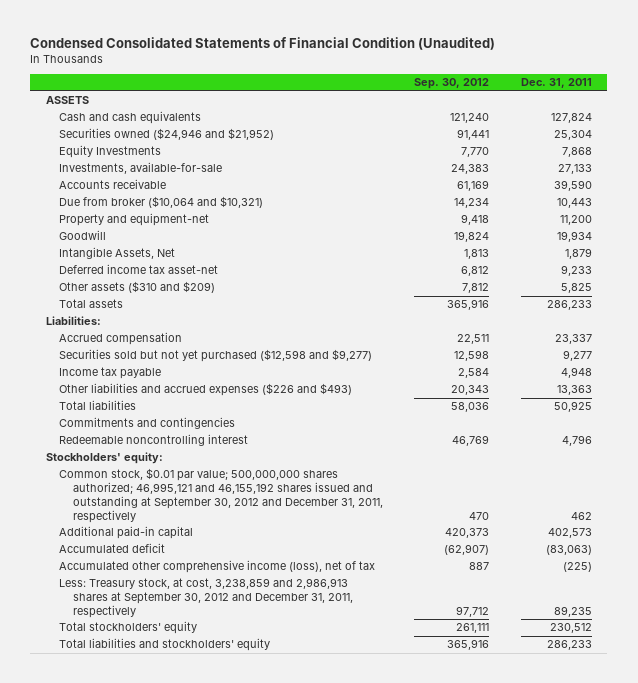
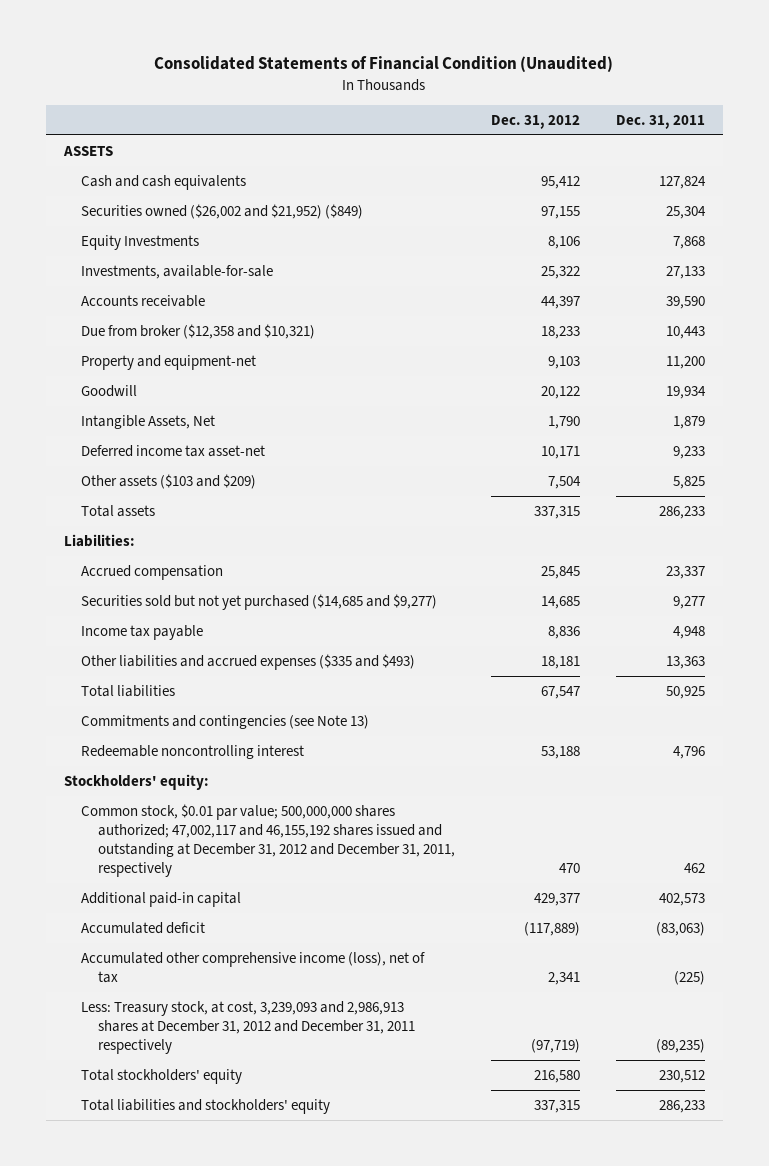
[30,36,496,50] Condensed Consolidated Statements of Financial Condition (Unaudited) -> [154,56,614,73] Consolidated Statements of Financial Condition (Unaudited)
[414,78,490,90] Sep. 30, 2012 -> none
none -> [490,114,580,129] Dec. 31, 2012
[59,128,275,141] Securities owned ($24,946 and $21,952) -> [81,203,364,219] Securities owned ($26,002 and $21,952) ($849)
[59,196,264,209] Due from broker ($10,064 and $10,321) -> [81,323,316,339] Due from broker ($12,358 and $10,321)
[59,281,216,294] Other assets ($310 and $209) -> [81,473,257,489] Other assets ($103 and $209)
[59,349,373,363] Securities sold but not yet purchased ($12,598 and $9,277) -> [81,593,438,610] Securities sold but not yet purchased ($14,685 and $9,277)
[59,383,353,397] Other liabilities and accrued expenses ($226 and $493) -> [81,653,416,670] Other liabilities and accrued expenses ($335 and $493)
[59,417,236,430] Commitments and contingencies -> [81,714,370,729] Commitments and contingencies (see Note 13)
[59,468,383,523] Common stock, $0.01 par value; 500,000,000 shares authorized; 46,995,121 and 46,155,192 shares issued and outstanding at September 30, 2012 and December 31, 2011, respectively -> [81,803,456,877] Common stock, $0.01 par value; 500,000,000 shares authorized; 47,002,117 and 46,155,192 shares issued and outstanding at December 31, 2012 and December 31, 2011, respectively
[59,578,353,618] Less: Treasury stock, at cost, 3,238,859 and 2,986,913 shares at September 30, 2012 and December 31, 2011, respectively -> [81,1000,416,1054] Less: Treasury stock, at cost, 3,239,093 and 2,986,913 shares at December 31, 2012 and December 31, 2011 respectively
[553,605,592,617] 89,235 -> [655,1038,705,1053] (89,235)

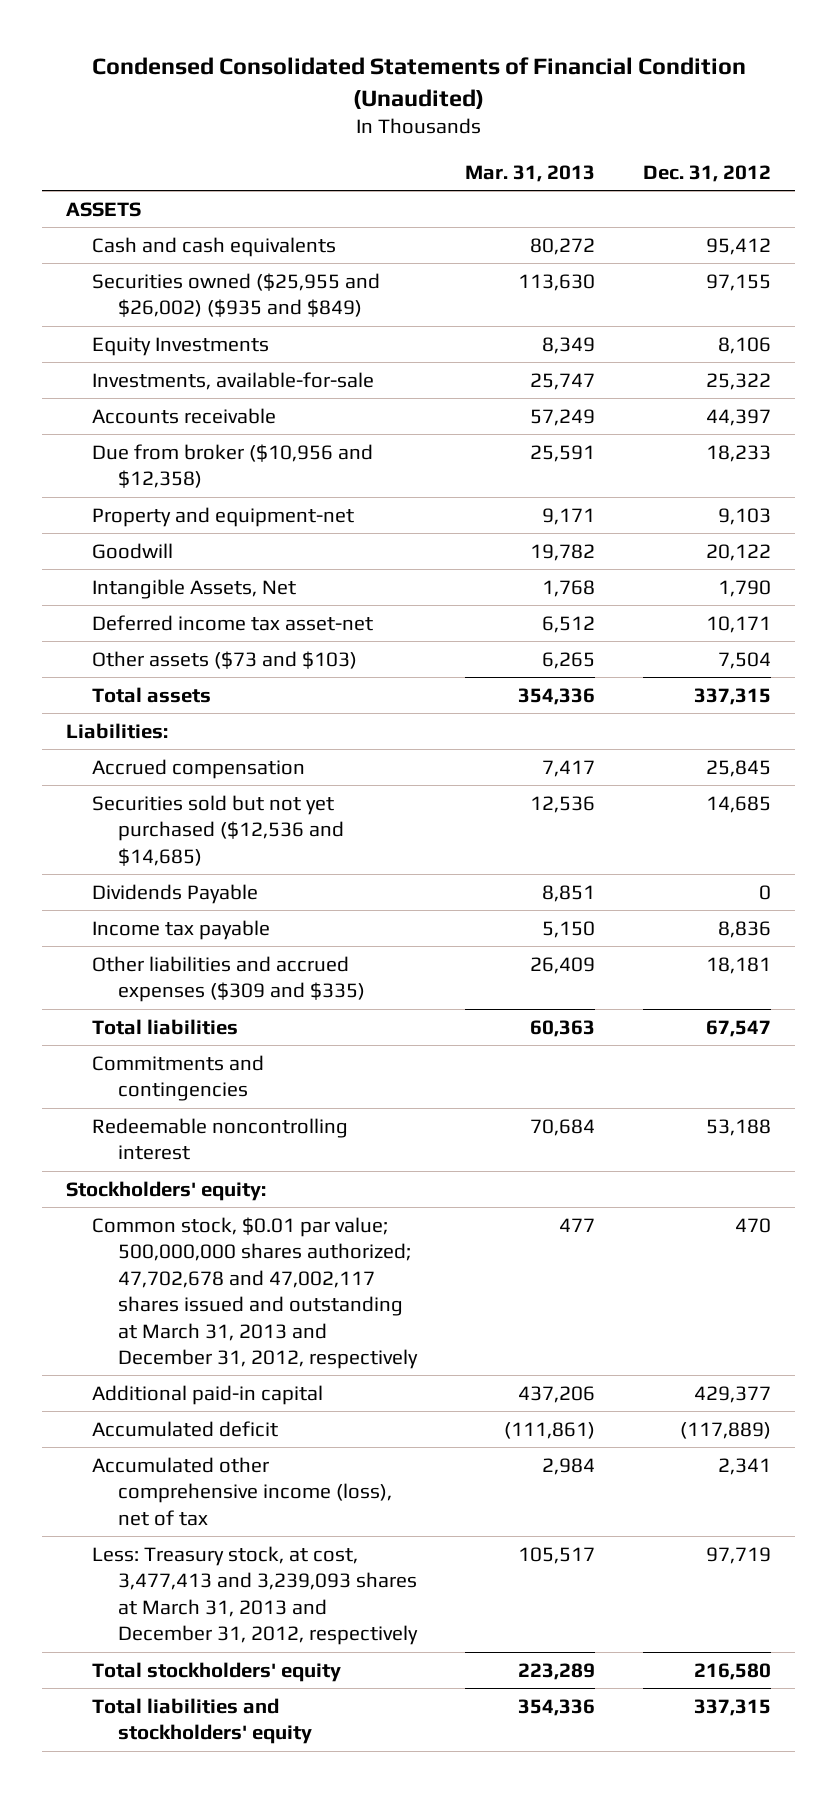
[154,56,614,73] Consolidated Statements of Financial Condition (Unaudited) -> [91,56,746,109] Condensed Consolidated Statements of Financial Condition (Unaudited)
[615,114,705,129] Dec. 31, 2011 -> none
none -> [465,164,596,182] Mar. 31, 2013
[81,203,364,219] Securities owned ($26,002 and $21,952) ($849) -> [92,272,381,318] Securities owned ($25,955 and $26,002) ($935 and $849)
[81,323,316,339] Due from broker ($12,358 and $10,321) -> [92,443,374,489] Due from broker ($10,956 and $12,358)
[81,473,257,489] Other assets ($103 and $209) -> [92,650,358,669] Other assets ($73 and $103)
[81,593,438,610] Securities sold but not yet purchased ($14,685 and $9,277) -> [92,794,345,866] Securities sold but not yet purchased ($12,536 and $14,685)
none -> [92,883,259,904] Dividends Payable
[81,653,416,670] Other liabilities and accrued expenses ($335 and $493) -> [92,955,366,1003] Other liabilities and accrued expenses ($309 and $335)
[81,714,370,729] Commitments and contingencies (see Note 13) -> [92,1054,265,1102] Commitments and contingencies
[81,803,456,877] Common stock, $0.01 par value; 500,000,000 shares authorized; 47,002,117 and 46,155,192 shares issued and outstanding at December 31, 2012 and December 31, 2011, respectively -> [92,1216,419,1369] Common stock, $0.01 par value; 500,000,000 shares authorized; 47,702,678 and 47,002,117 shares issued and outstanding at March 31, 2013 and December 31, 2012, respectively
[81,1000,416,1054] Less: Treasury stock, at cost, 3,239,093 and 2,986,913 shares at December 31, 2012 and December 31, 2011 respectively -> [92,1545,419,1646] Less: Treasury stock, at cost, 3,477,413 and 3,239,093 shares at March 31, 2013 and December 31, 2012, respectively
[530,1038,580,1053] (97,719) -> [706,1546,772,1564] 97,719

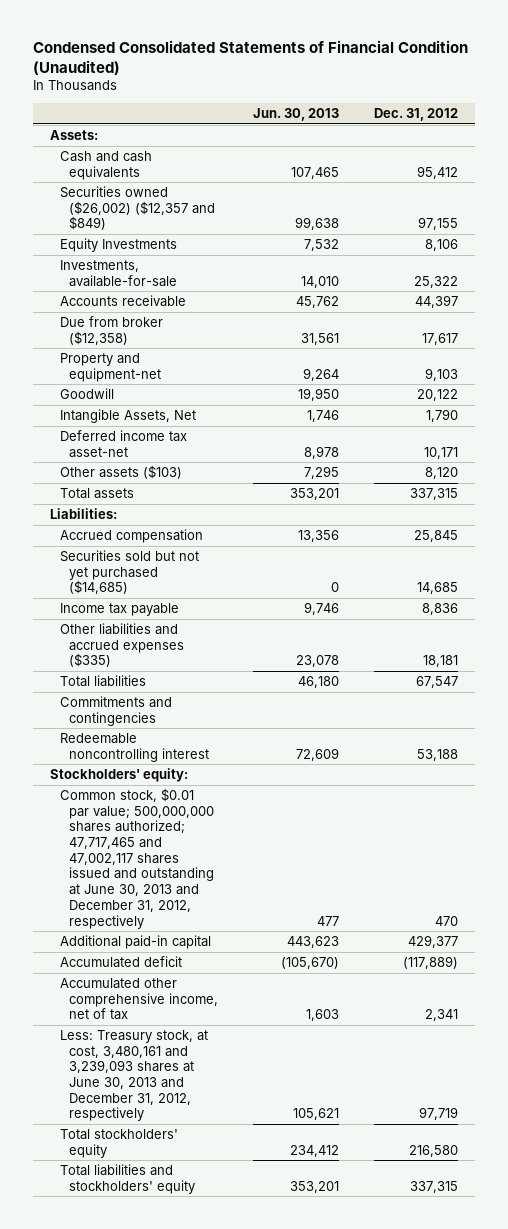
[465,164,596,182] Mar. 31, 2013 -> none
none -> [253,107,340,121] Jun. 30, 2013
[65,201,141,217] ASSETS -> [50,129,99,140] Assets:
[92,272,381,318] Securities owned ($25,955 and $26,002) ($935 and $849) -> [59,185,216,231] Securities owned ($26,002) ($12,357 and $849)
[92,443,374,489] Due from broker ($10,956 and $12,358) -> [59,315,163,345] Due from broker ($12,358)
[706,444,772,462] 18,233 -> [421,332,458,345] 17,617
[92,650,358,669] Other assets ($73 and $103) -> [59,464,182,479] Other assets ($103)
[718,651,772,669] 7,504 -> [424,466,458,479] 8,120
[92,883,259,904] Dividends Payable -> none
[92,794,345,866] Securities sold but not yet purchased ($12,536 and $14,685) -> [59,549,199,595] Securities sold but not yet purchased ($14,685)
[92,955,366,1003] Other liabilities and accrued expenses ($309 and $335) -> [59,622,185,668] Other liabilities and accrued expenses ($335)
[92,1216,419,1369] Common stock, $0.01 par value; 500,000,000 shares authorized; 47,702,678 and 47,002,117 shares issued and outstanding at March 31, 2013 and December 31, 2012, respectively -> [59,787,215,929] Common stock, $0.01 par value; 500,000,000 shares authorized; 47,717,465 and 47,002,117 shares issued and outstanding at June 30, 2013 and December 31, 2012, respectively
[92,1456,393,1526] Accumulated other comprehensive income (loss), net of tax -> [59,977,219,1021] Accumulated other comprehensive income, net of tax
[92,1545,419,1646] Less: Treasury stock, at cost, 3,477,413 and 3,239,093 shares at March 31, 2013 and December 31, 2012, respectively -> [59,1029,208,1122] Less: Treasury stock, at cost, 3,480,161 and 3,239,093 shares at June 30, 2013 and December 31, 2012, respectively

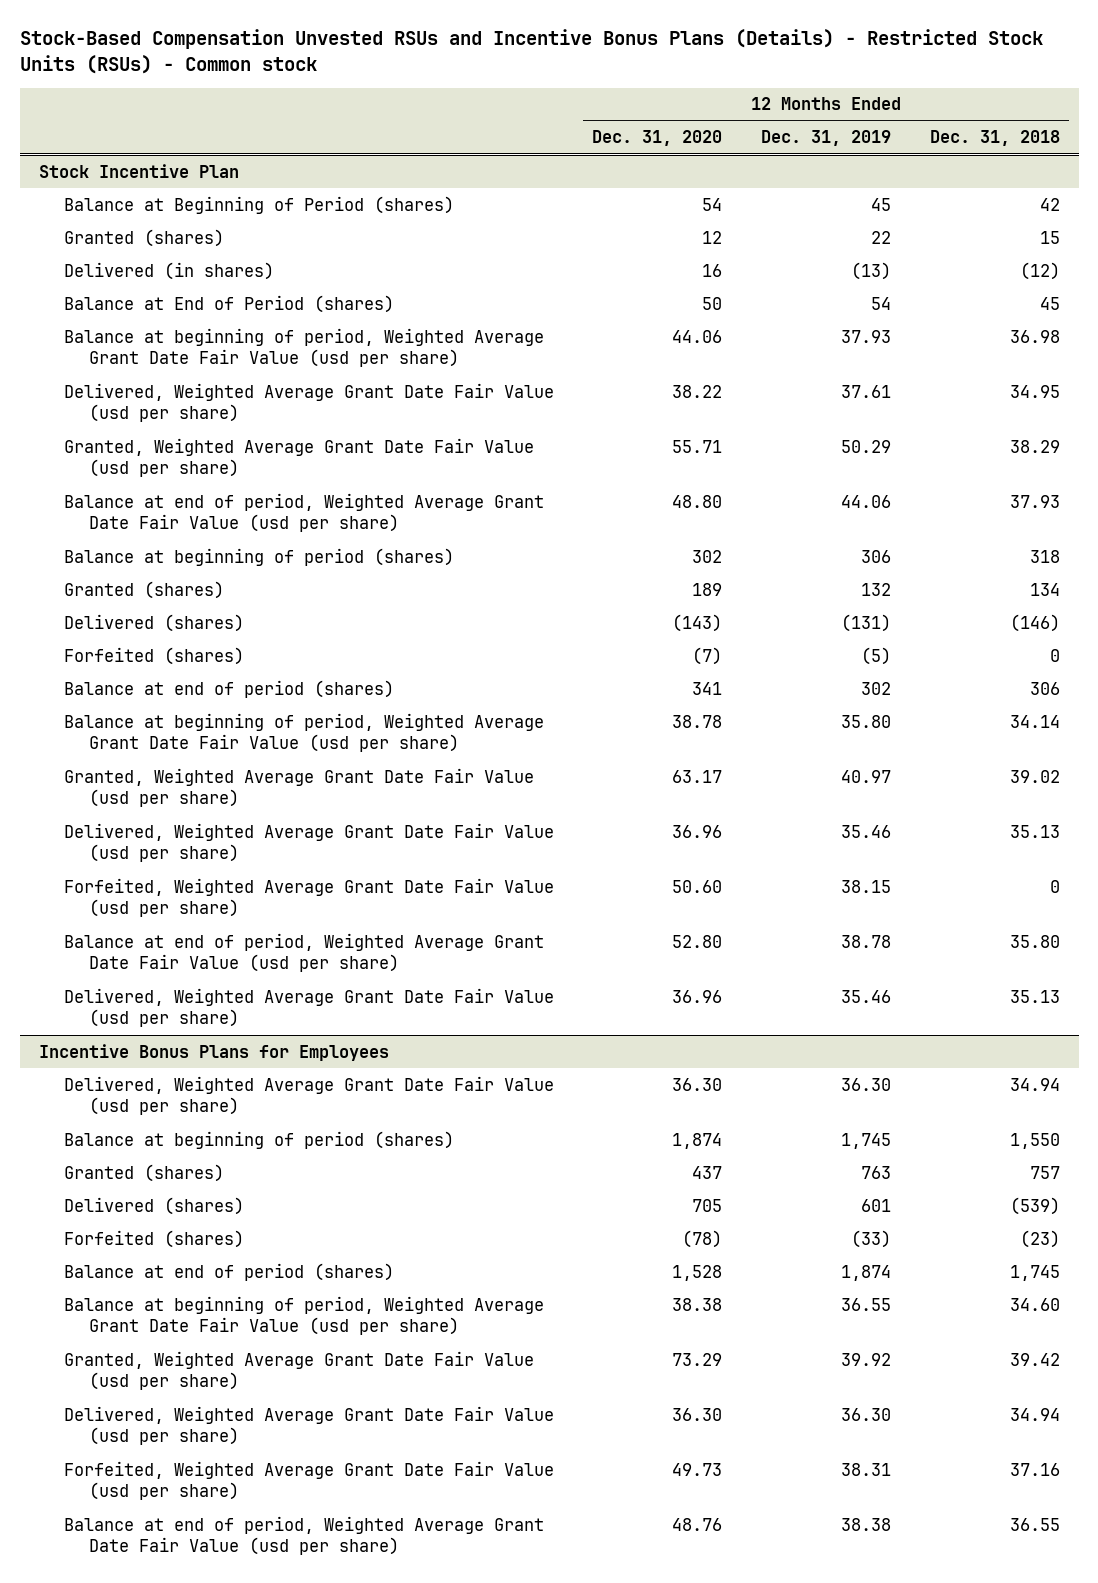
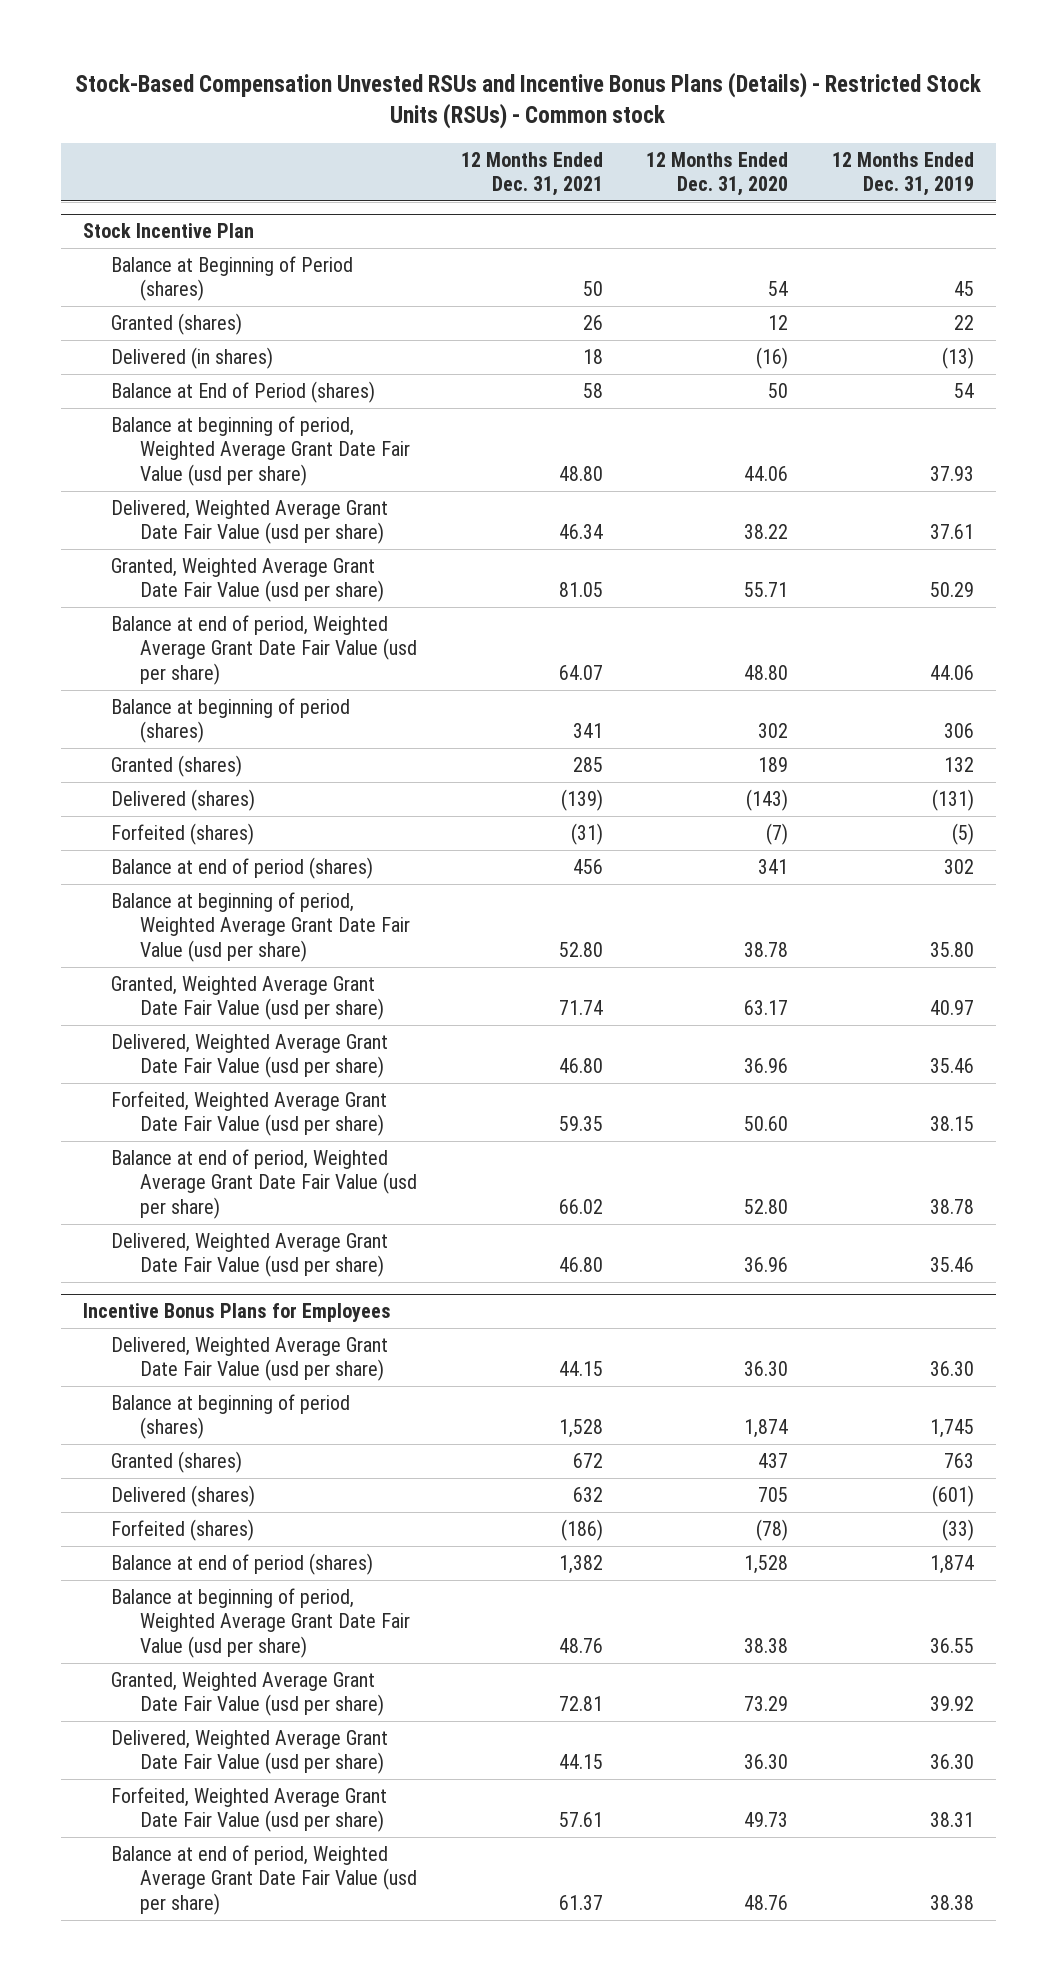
[929,130,1060,147] Dec. 31, 2018 -> none
none -> [460,151,603,197] 12 Months Ended Dec. 31, 2021
[702,263,723,277] 16 -> [756,346,789,369] (16)
[860,1198,891,1212] 601 -> [932,1484,975,1507] (601)

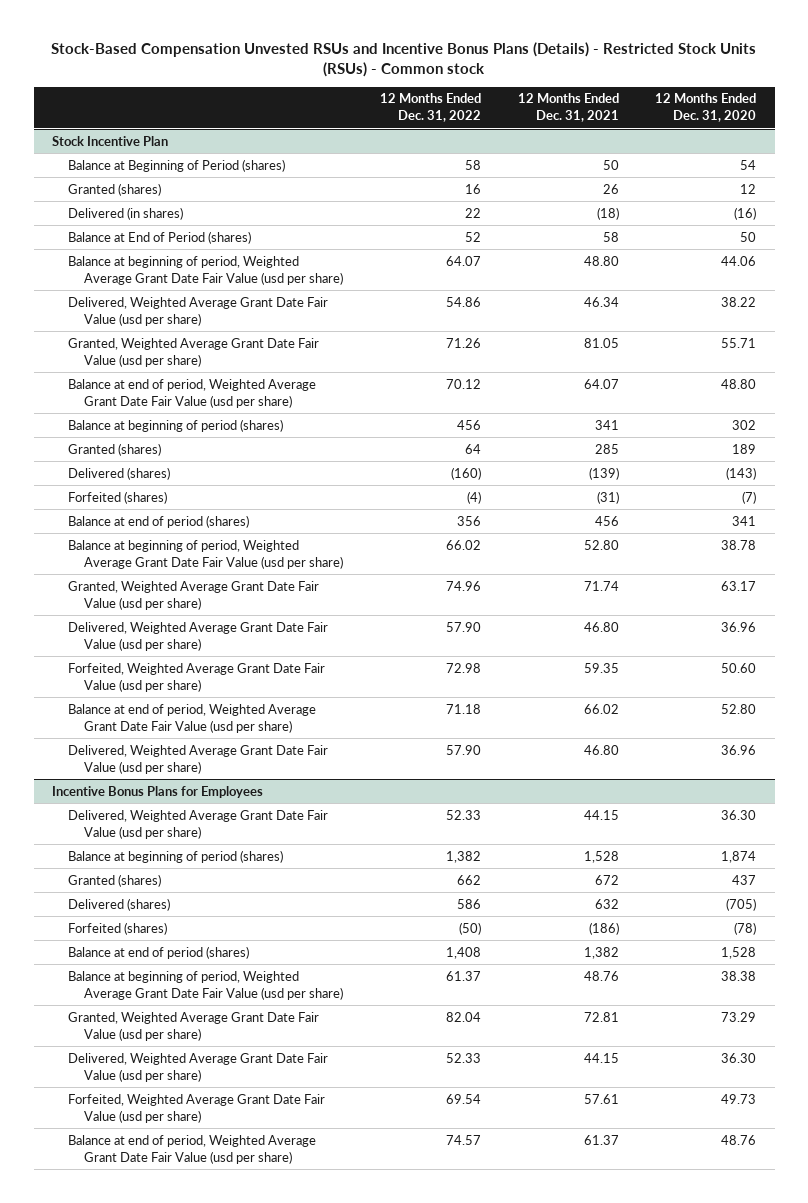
[832,151,975,197] 12 Months Ended Dec. 31, 2019 -> none
none -> [380,93,482,123] 12 Months Ended Dec. 31, 2022
[582,348,603,364] 18 -> [596,206,619,220] (18)
[758,1486,789,1502] 705 -> [726,897,757,911] (705)

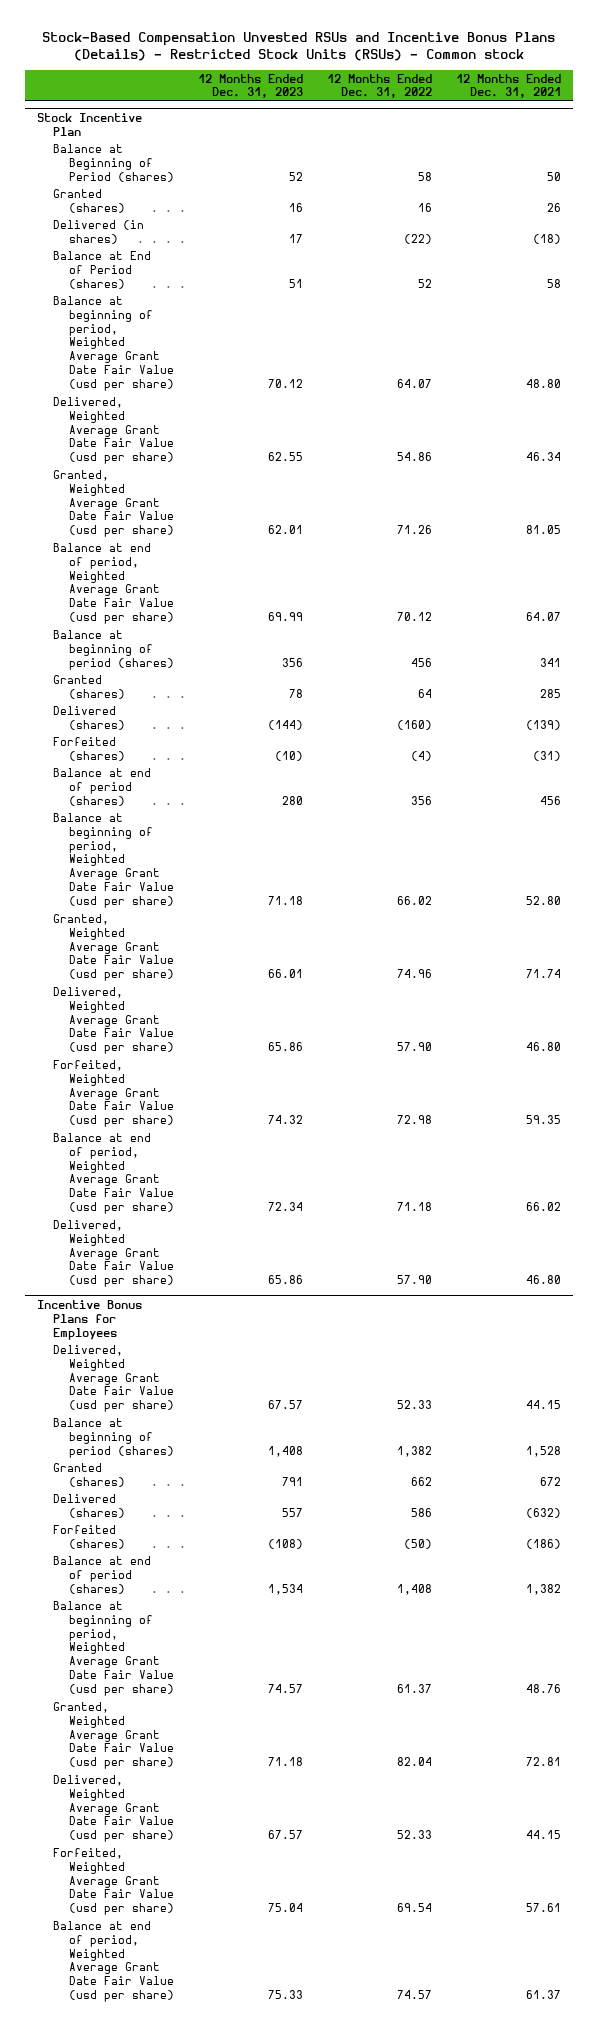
[655,93,757,123] 12 Months Ended Dec. 31, 2020 -> none
none -> [198,73,304,99] 12 Months Ended Dec. 31, 2023
[465,207,482,218] 22 -> [403,233,432,244] (22)
[594,898,619,909] 632 -> [525,1507,561,1518] (632)

